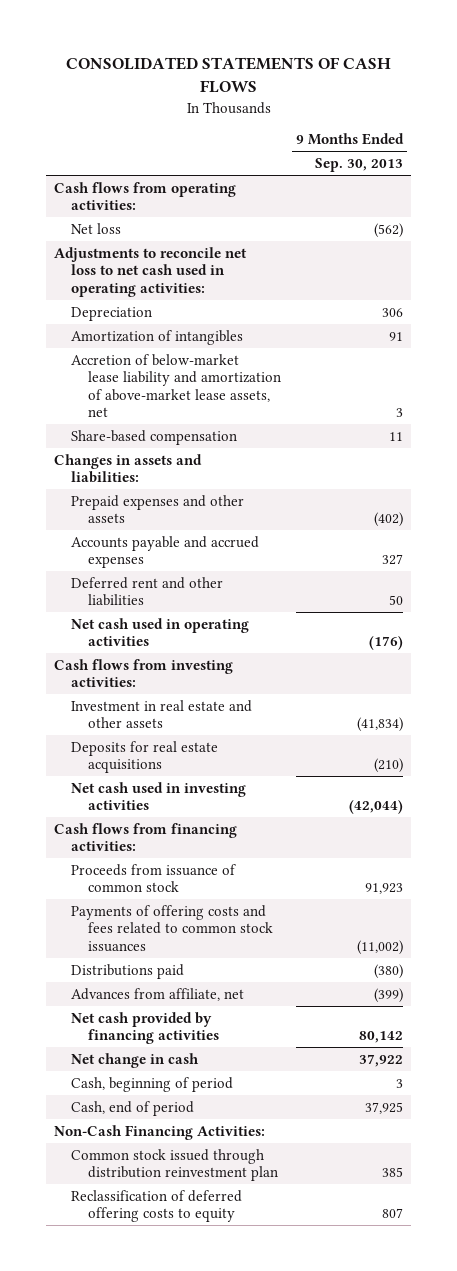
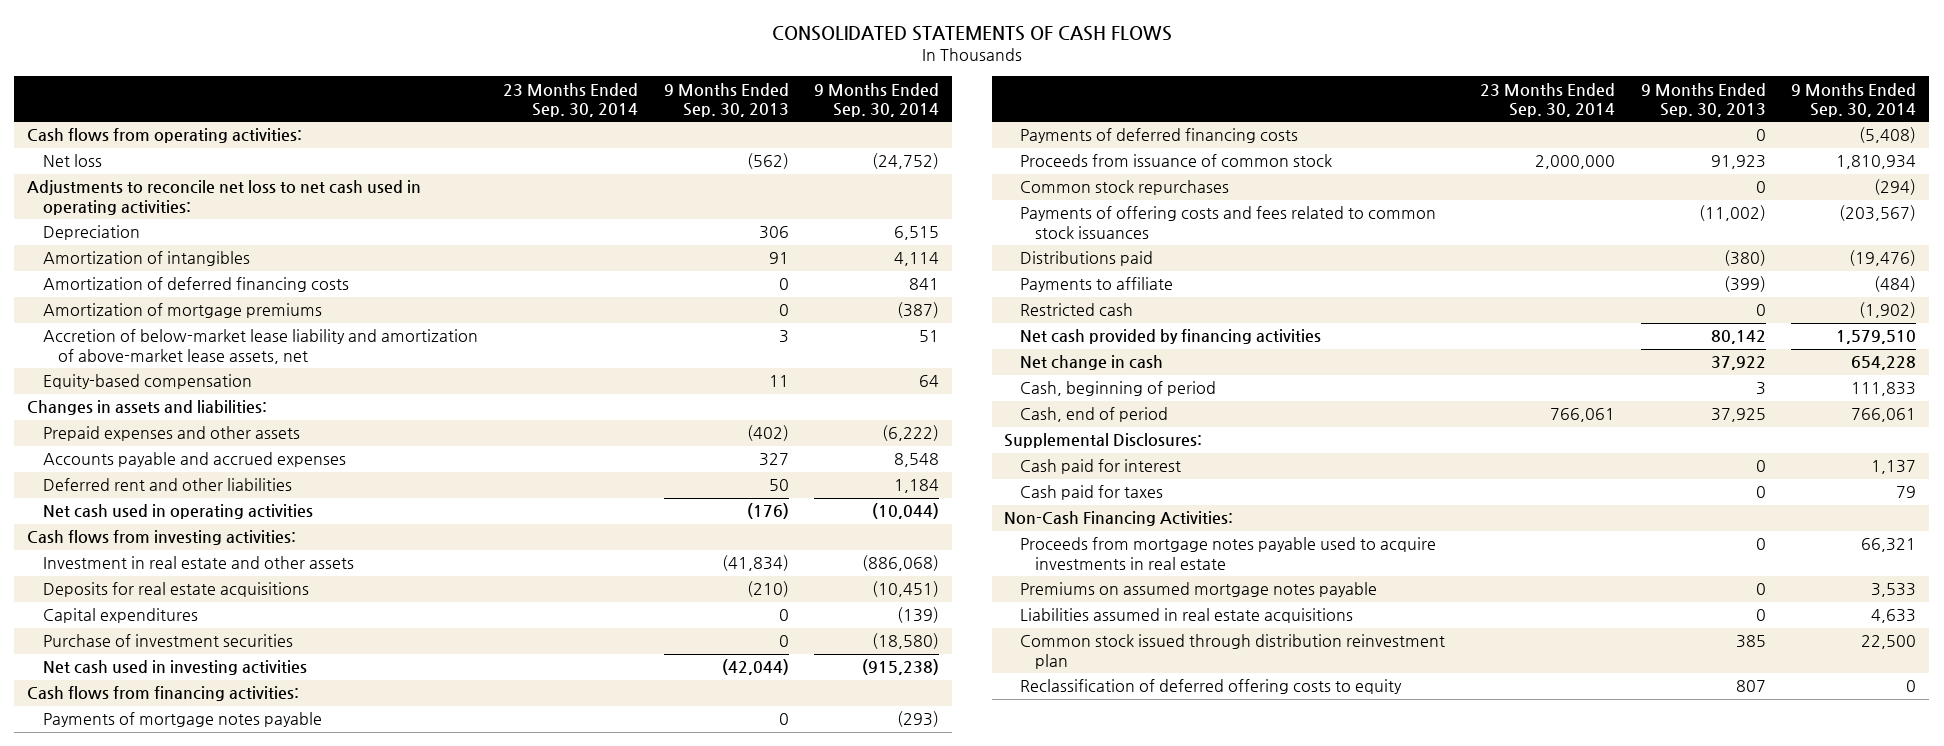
none -> [503,82,639,118] 23 Months Ended Sep. 30, 2014
none -> [814,82,940,118] 9 Months Ended Sep. 30, 2014
none -> [42,277,349,293] Amortization of deferred financing costs
none -> [42,303,322,319] Amortization of mortgage premiums
[70,429,237,445] Share-based compensation -> [42,374,252,390] Equity-based compensation
none -> [42,608,198,624] Capital expenditures
none -> [42,634,293,648] Purchase of investment securities
none -> [42,712,322,728] Payments of mortgage notes payable
none -> [1019,128,1298,144] Payments of deferred financing costs
none -> [1019,180,1229,196] Common stock repurchases
[70,987,244,1001] Advances from affiliate, net -> [1019,277,1173,293] Payments to affiliate
none -> [1019,303,1133,317] Restricted cash
none -> [1004,433,1203,449] Supplemental Disclosures:
none -> [1019,459,1181,475] Cash paid for interest
none -> [1019,485,1163,501] Cash paid for taxes
none -> [1019,537,1436,570] Proceeds from mortgage notes payable used to acquire investments in real estate
none -> [1019,582,1377,598] Premiums on assumed mortgage notes payable
none -> [1019,608,1353,624] Liabilities assumed in real estate acquisitions

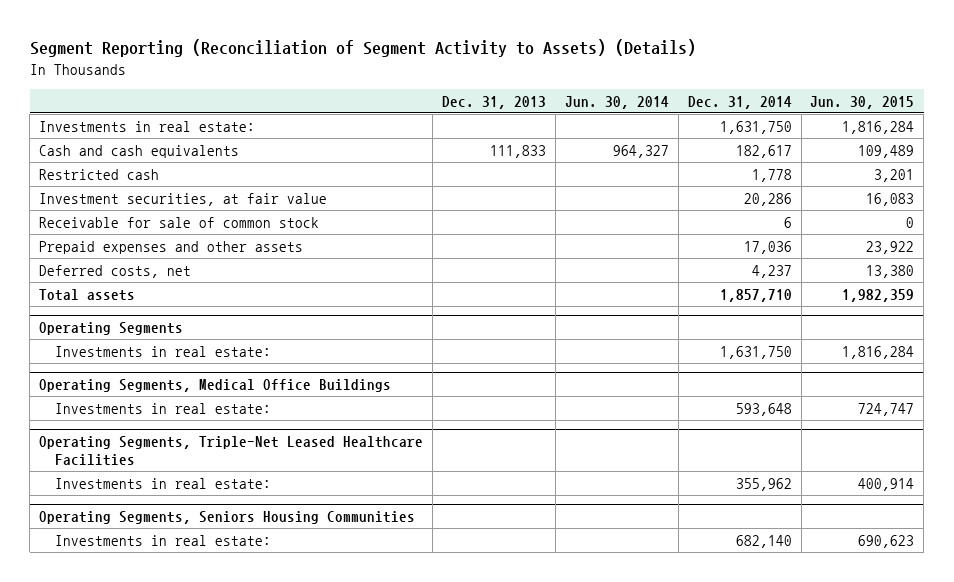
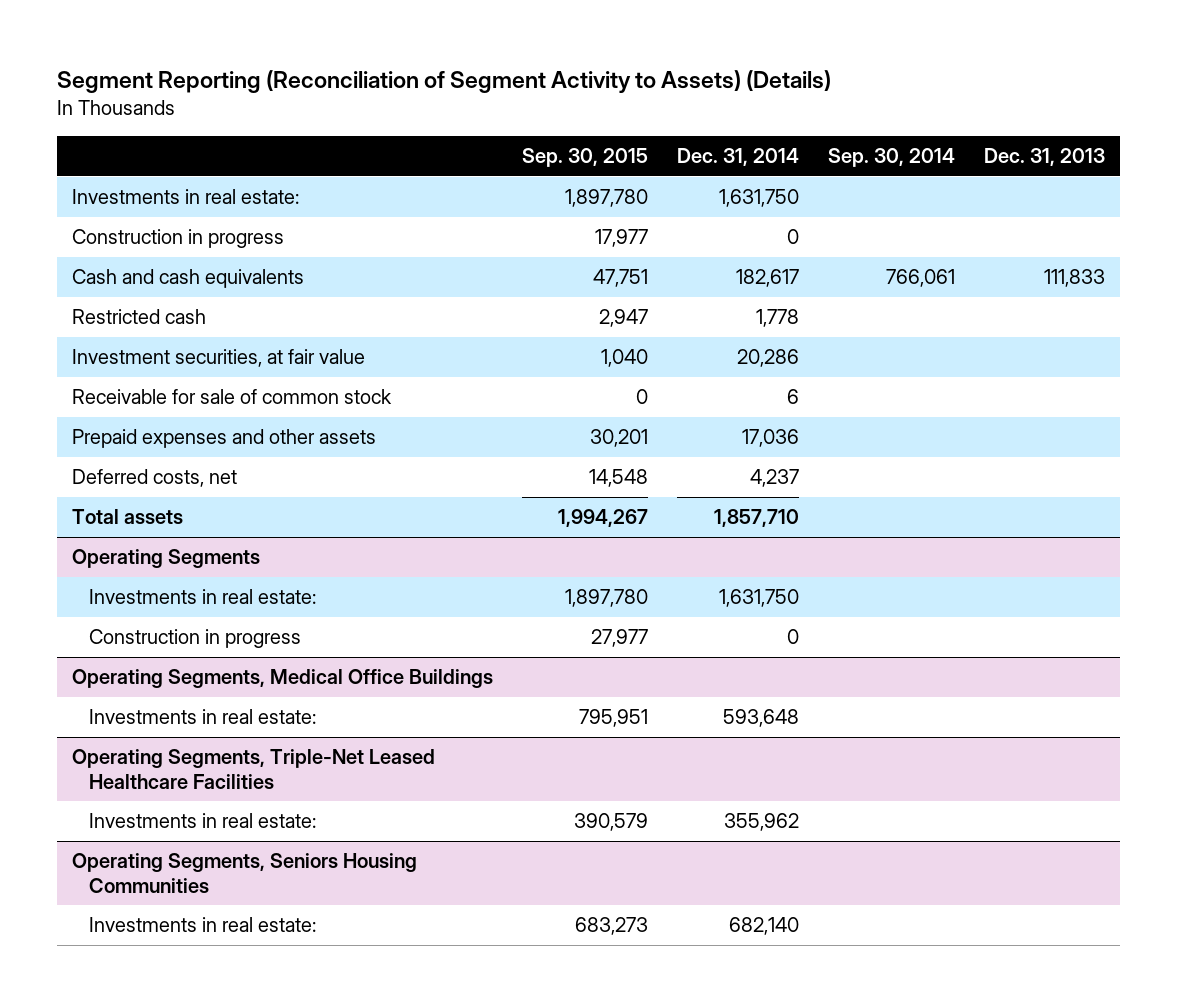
[564,95,669,109] Jun. 30, 2014 -> none
[810,95,915,109] Jun. 30, 2015 -> none
none -> [521,148,648,168] Sep. 30, 2015
none -> [828,148,956,168] Sep. 30, 2014
none -> [71,229,284,249] Construction in progress
none -> [89,629,302,649] Construction in progress

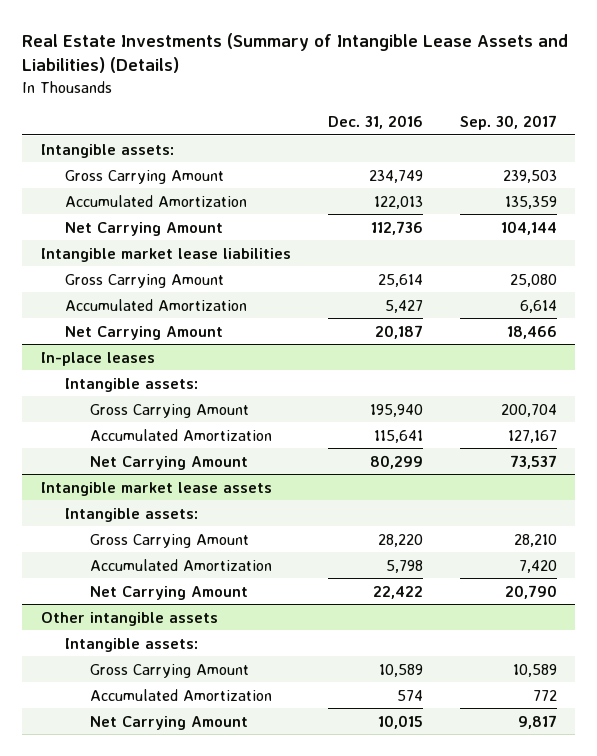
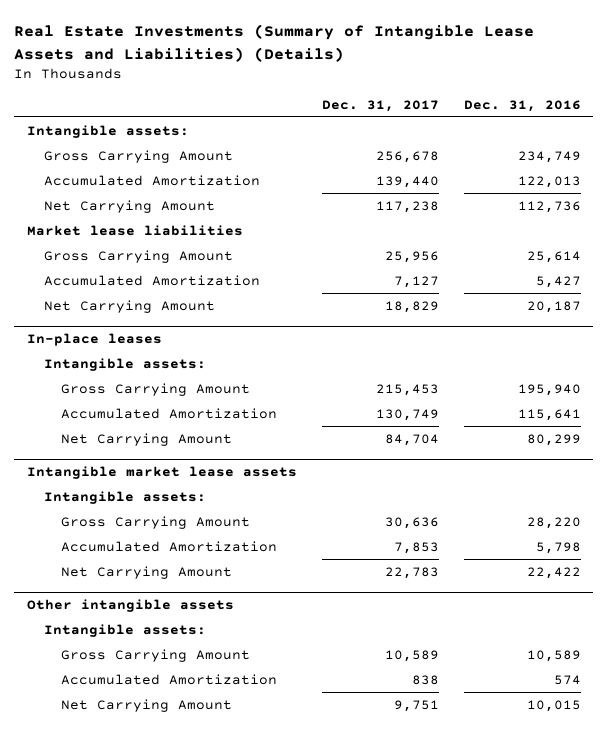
[459,114,557,130] Sep. 30, 2017 -> none
none -> [321,99,439,112] Dec. 31, 2017
[40,247,291,262] Intangible market lease liabilities -> [26,224,243,236] Market lease liabilities

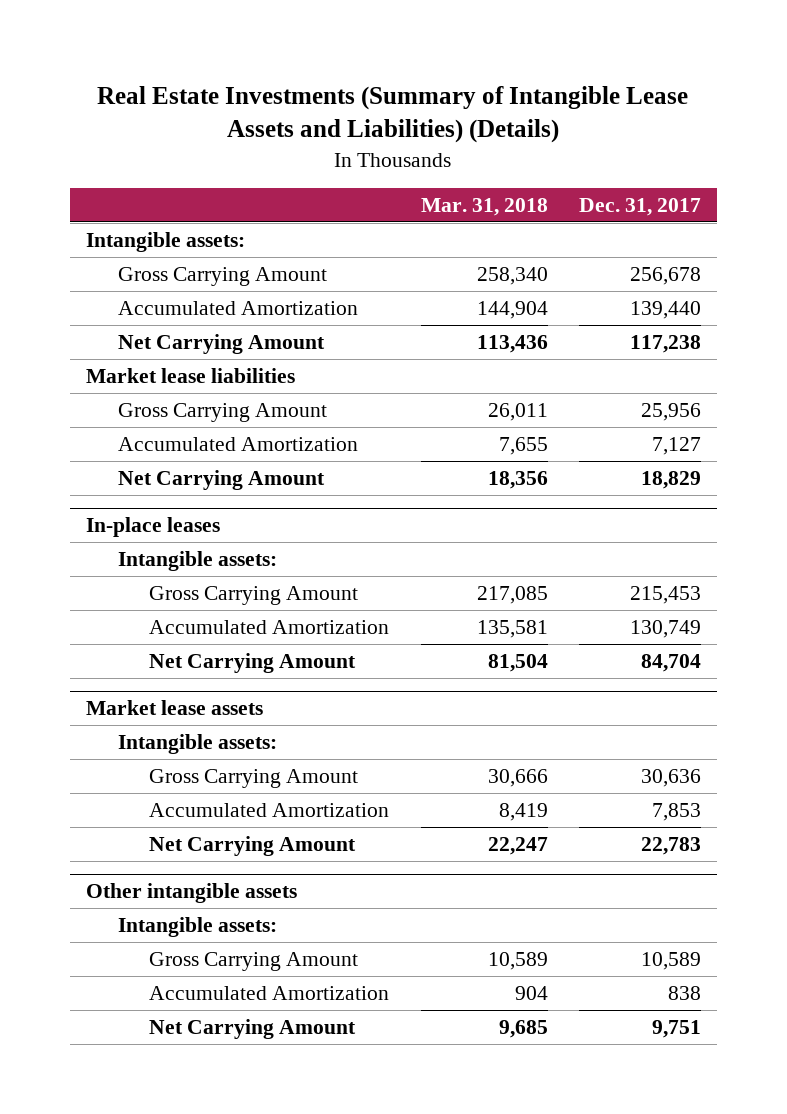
[463,99,581,112] Dec. 31, 2016 -> none
none -> [420,198,548,217] Mar. 31, 2018
[26,466,297,480] Intangible market lease assets -> [85,700,263,716] Market lease assets

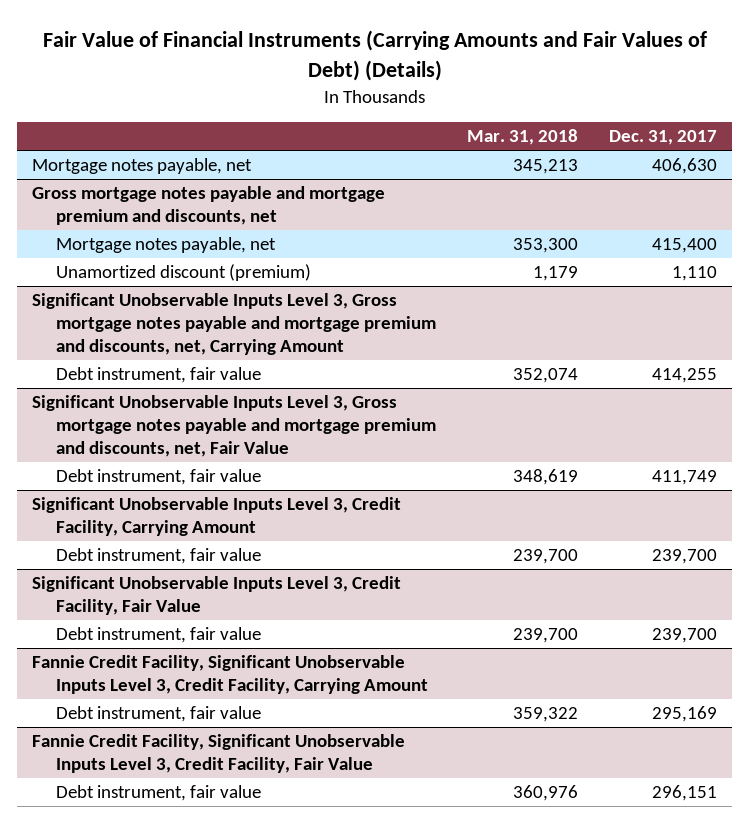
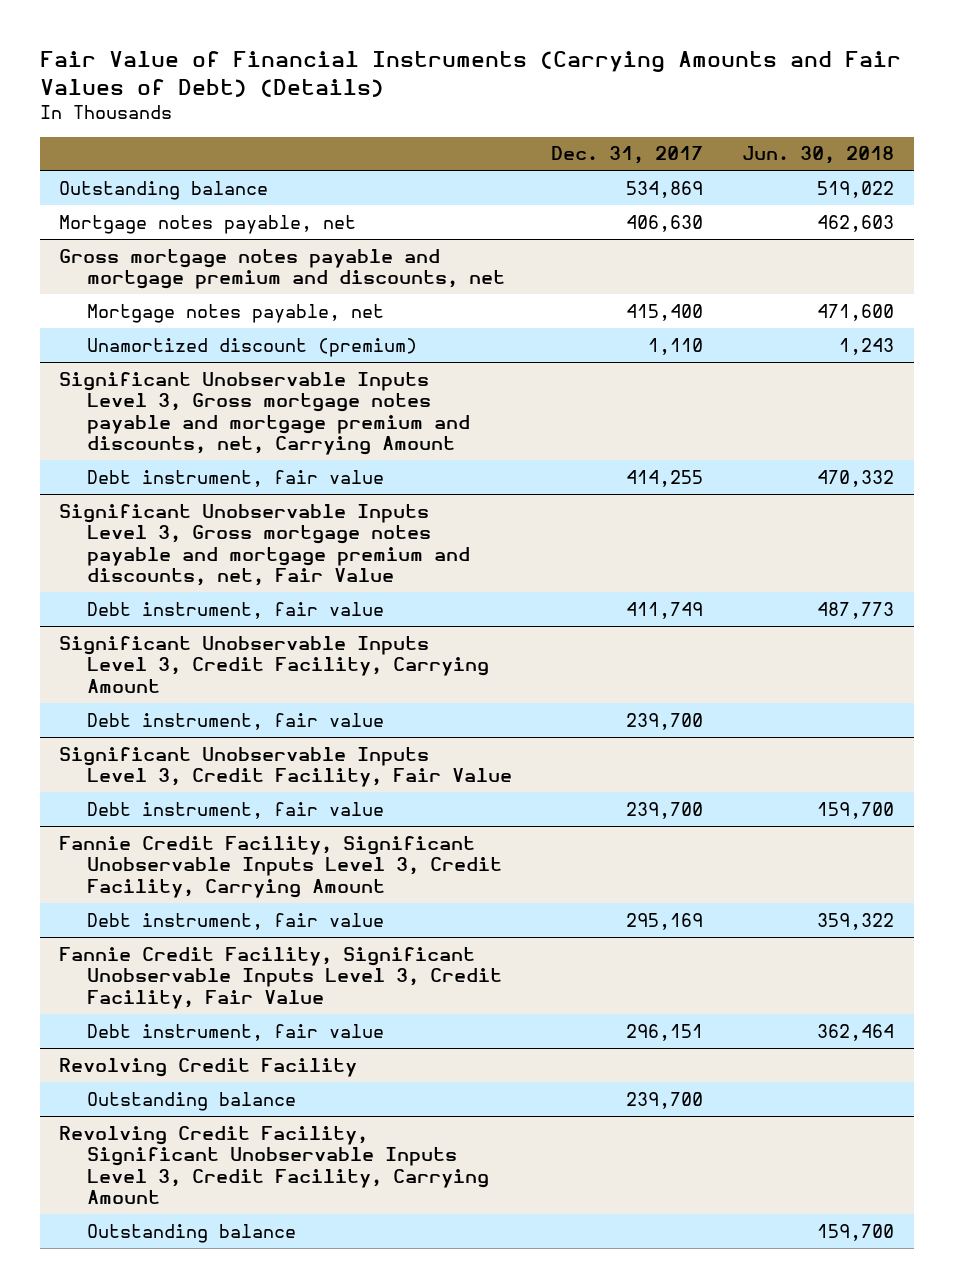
[466,129,578,146] Mar. 31, 2018 -> none
none -> [742,146,895,165] Jun. 30, 2018
none -> [59,180,269,200] Outstanding balance
none -> [59,1057,358,1077] Revolving Credit Facility
none -> [87,1091,297,1111] Outstanding balance
none -> [59,1125,490,1205] Revolving Credit Facility, Significant Unobservable Inputs Level 3, Credit Facility, Carrying Amount
none -> [87,1223,297,1243] Outstanding balance

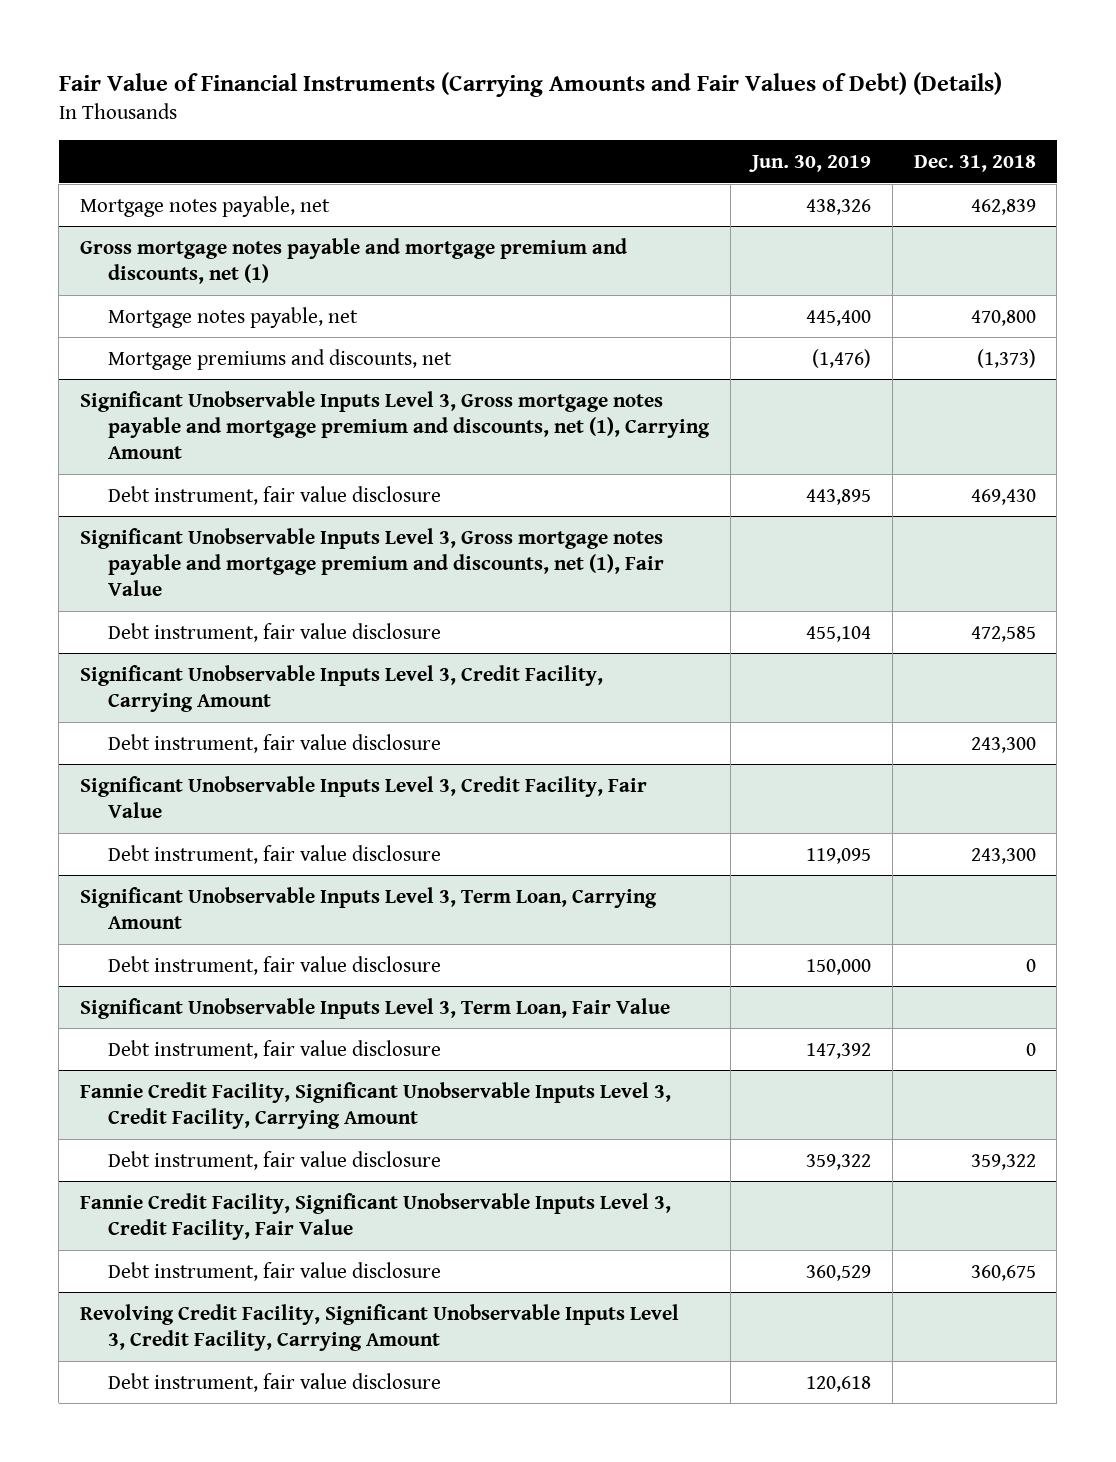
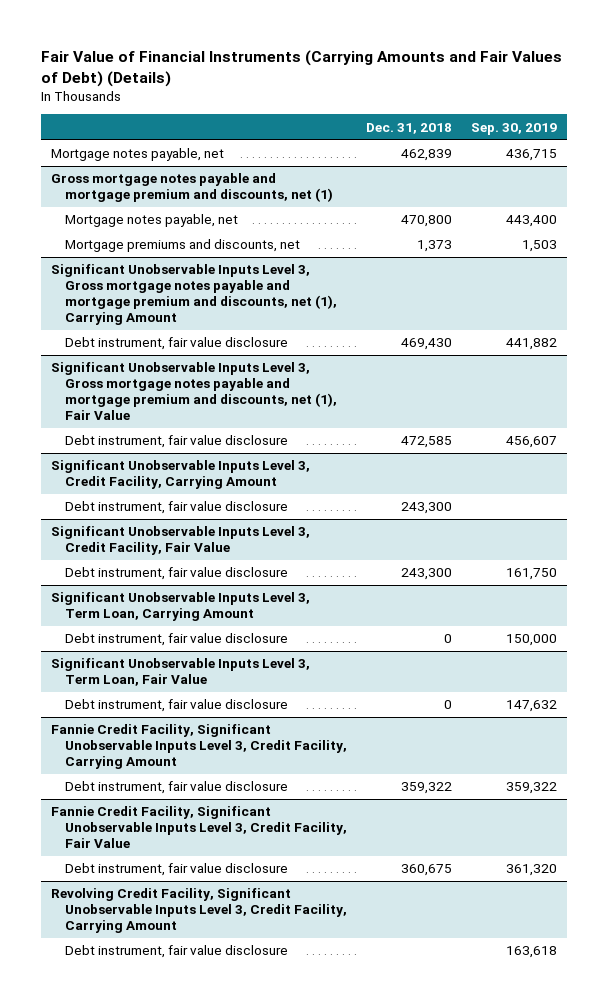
[748,155,871,173] Jun. 30, 2019 -> none
none -> [471,122,558,135] Sep. 30, 2019
[976,348,1036,368] (1,373) -> [417,240,453,253] 1,373

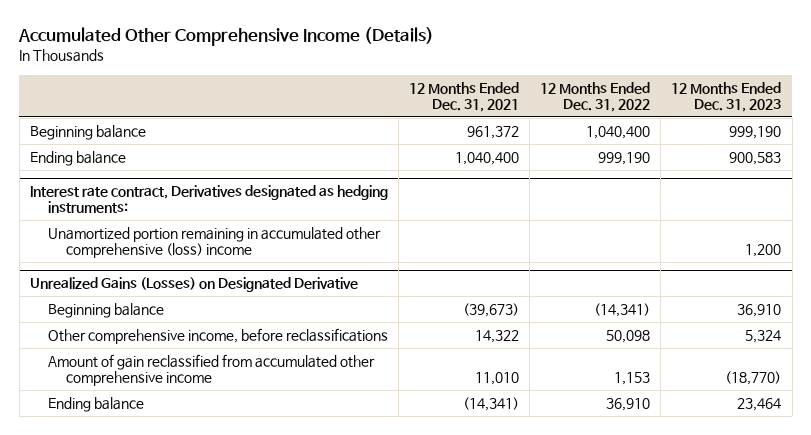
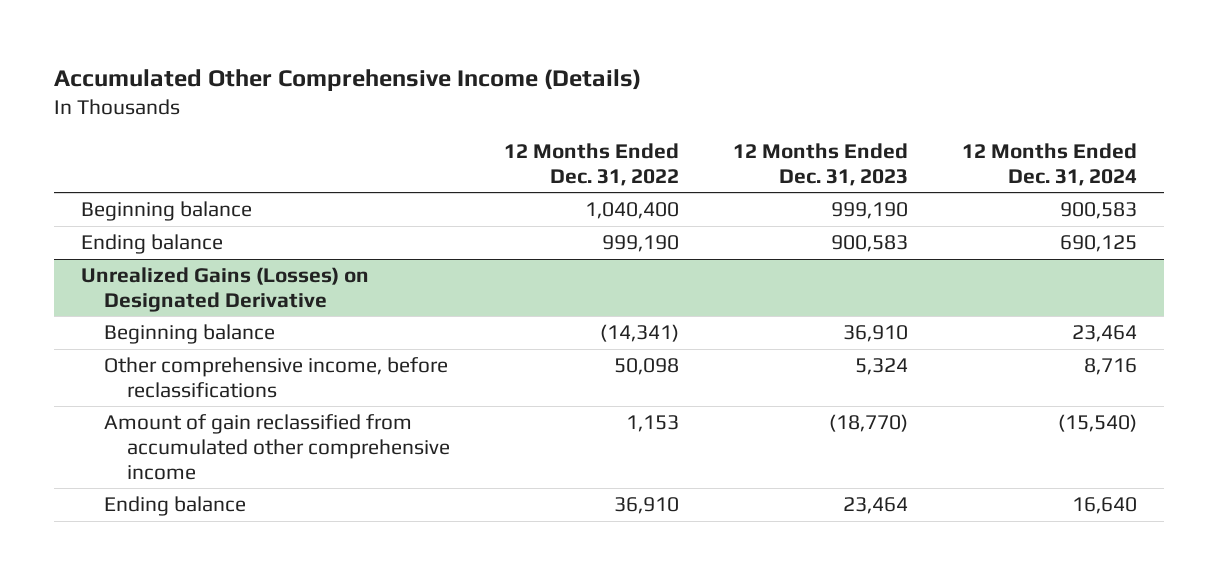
[409,81,520,112] 12 Months Ended Dec. 31, 2021 -> none
none -> [962,143,1138,186] 12 Months Ended Dec. 31, 2024
[29,185,388,214] Interest rate contract, Derivatives designated as hedging instruments: -> none
[48,226,382,259] Unamortized portion remaining in accumulated other comprehensive (loss) income -> none

